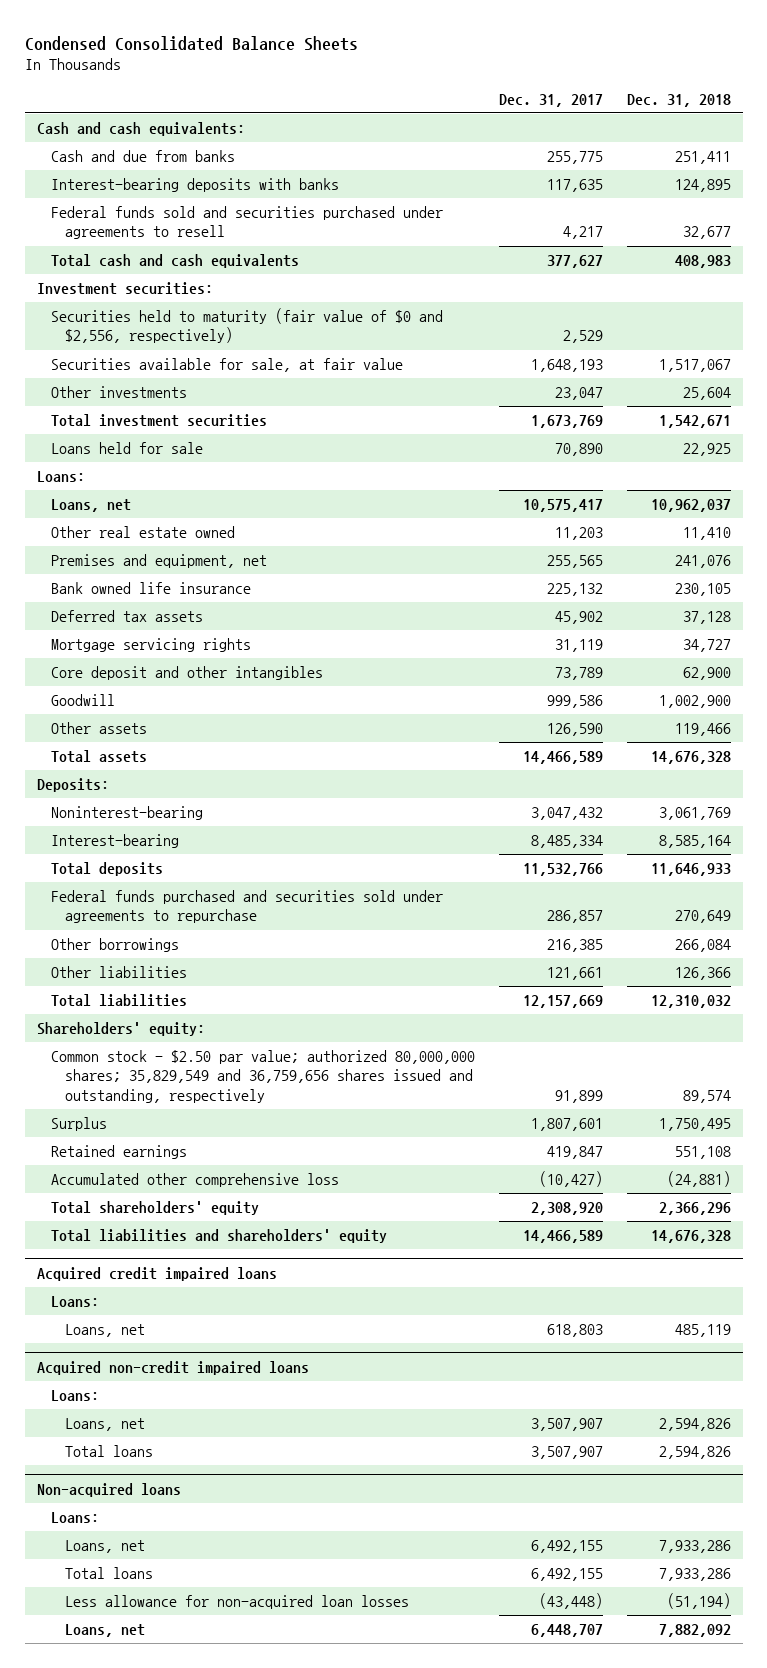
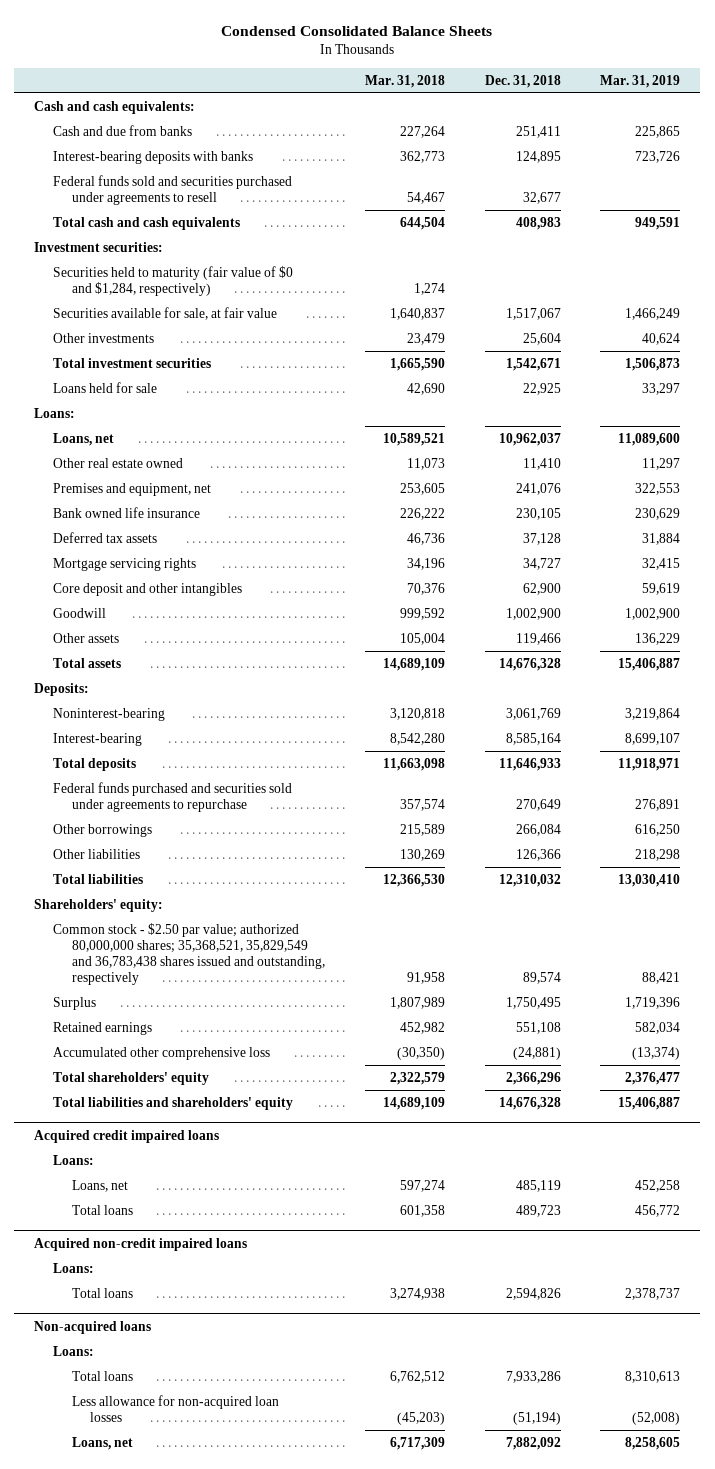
[498,93,603,107] Dec. 31, 2017 -> none
none -> [364,74,445,88] Mar. 31, 2018
none -> [600,74,681,88] Mar. 31, 2019
[50,308,443,344] Securities held to maturity (fair value of $0 and $2,556, respectively) -> [53,265,294,296] Securities held to maturity (fair value of $0 and $1,284, respectively)
[50,1050,475,1103] Common stock - $2.50 par value; authorized 80,000,000 shares; 35,829,549 and 36,759,656 shares issued and outstanding, respectively -> [53,922,325,985] Common stock - $2.50 par value; authorized 80,000,000 shares; 35,368,521, 35,829,549 and 36,783,438 shares issued and outstanding, respectively
none -> [71,1204,133,1215] Total loans
[64,1418,145,1432] Loans, net -> none
[64,1540,145,1554] Loans, net -> none

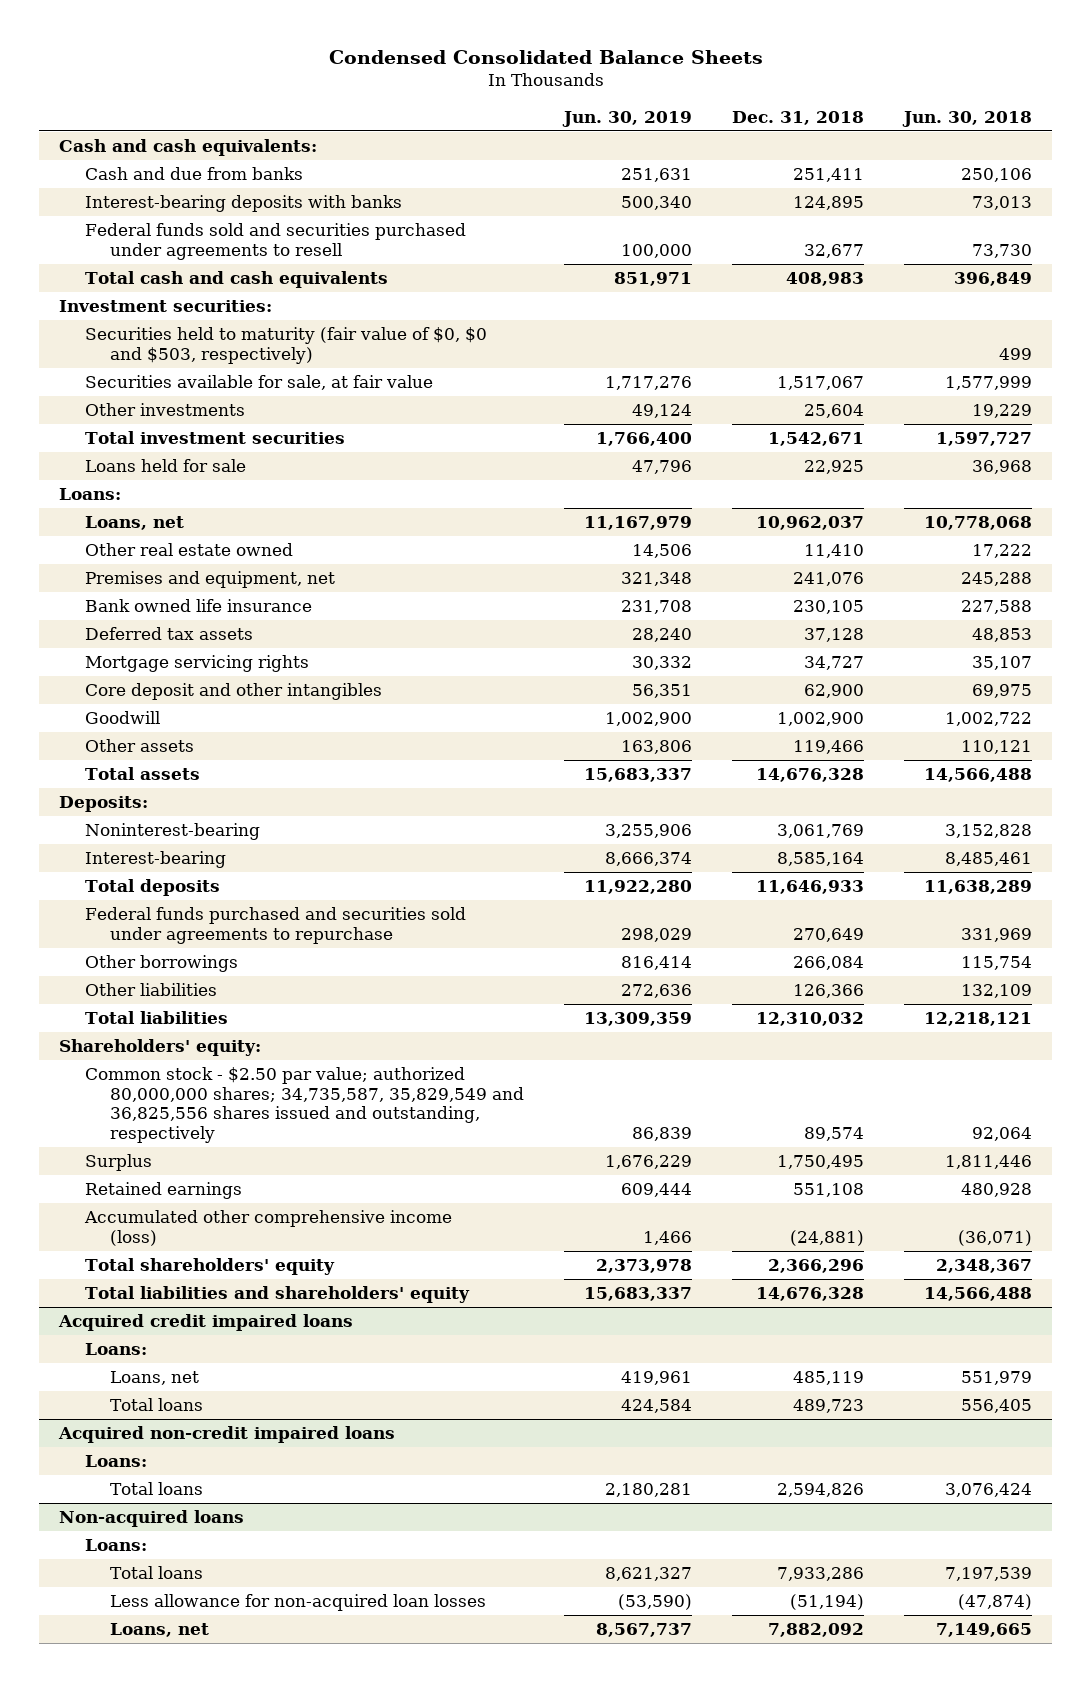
[364,74,445,88] Mar. 31, 2018 -> none
[600,74,681,88] Mar. 31, 2019 -> none
none -> [562,110,693,127] Jun. 30, 2019
none -> [902,110,1033,127] Jun. 30, 2018
[53,265,294,296] Securities held to maturity (fair value of $0 and $1,284, respectively) -> [84,326,487,364] Securities held to maturity (fair value of $0, $0 and $503, respectively)
[53,922,325,985] Common stock - $2.50 par value; authorized 80,000,000 shares; 35,368,521, 35,829,549 and 36,783,438 shares issued and outstanding, respectively -> [84,1066,525,1144] Common stock - $2.50 par value; authorized 80,000,000 shares; 34,735,587, 35,829,549 and 36,825,556 shares issued and outstanding, respectively
[53,1046,271,1060] Accumulated other comprehensive loss -> [83,1209,452,1246] Accumulated other comprehensive income (loss)

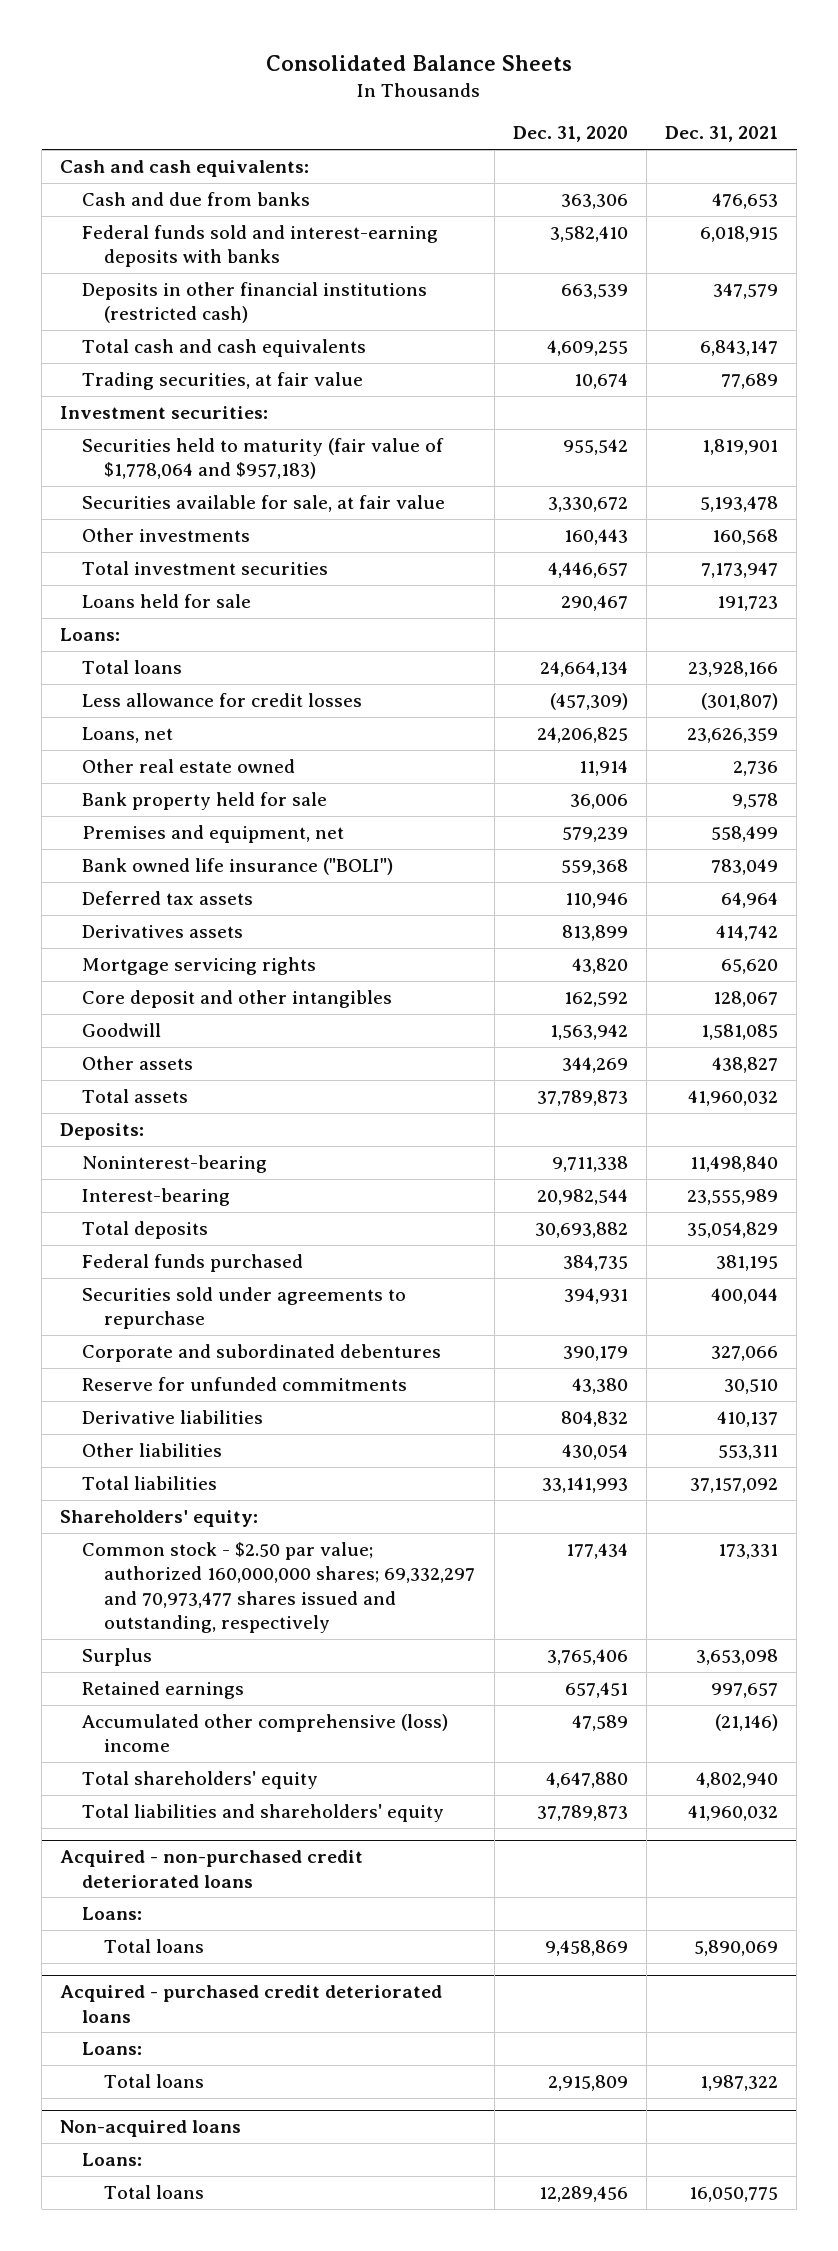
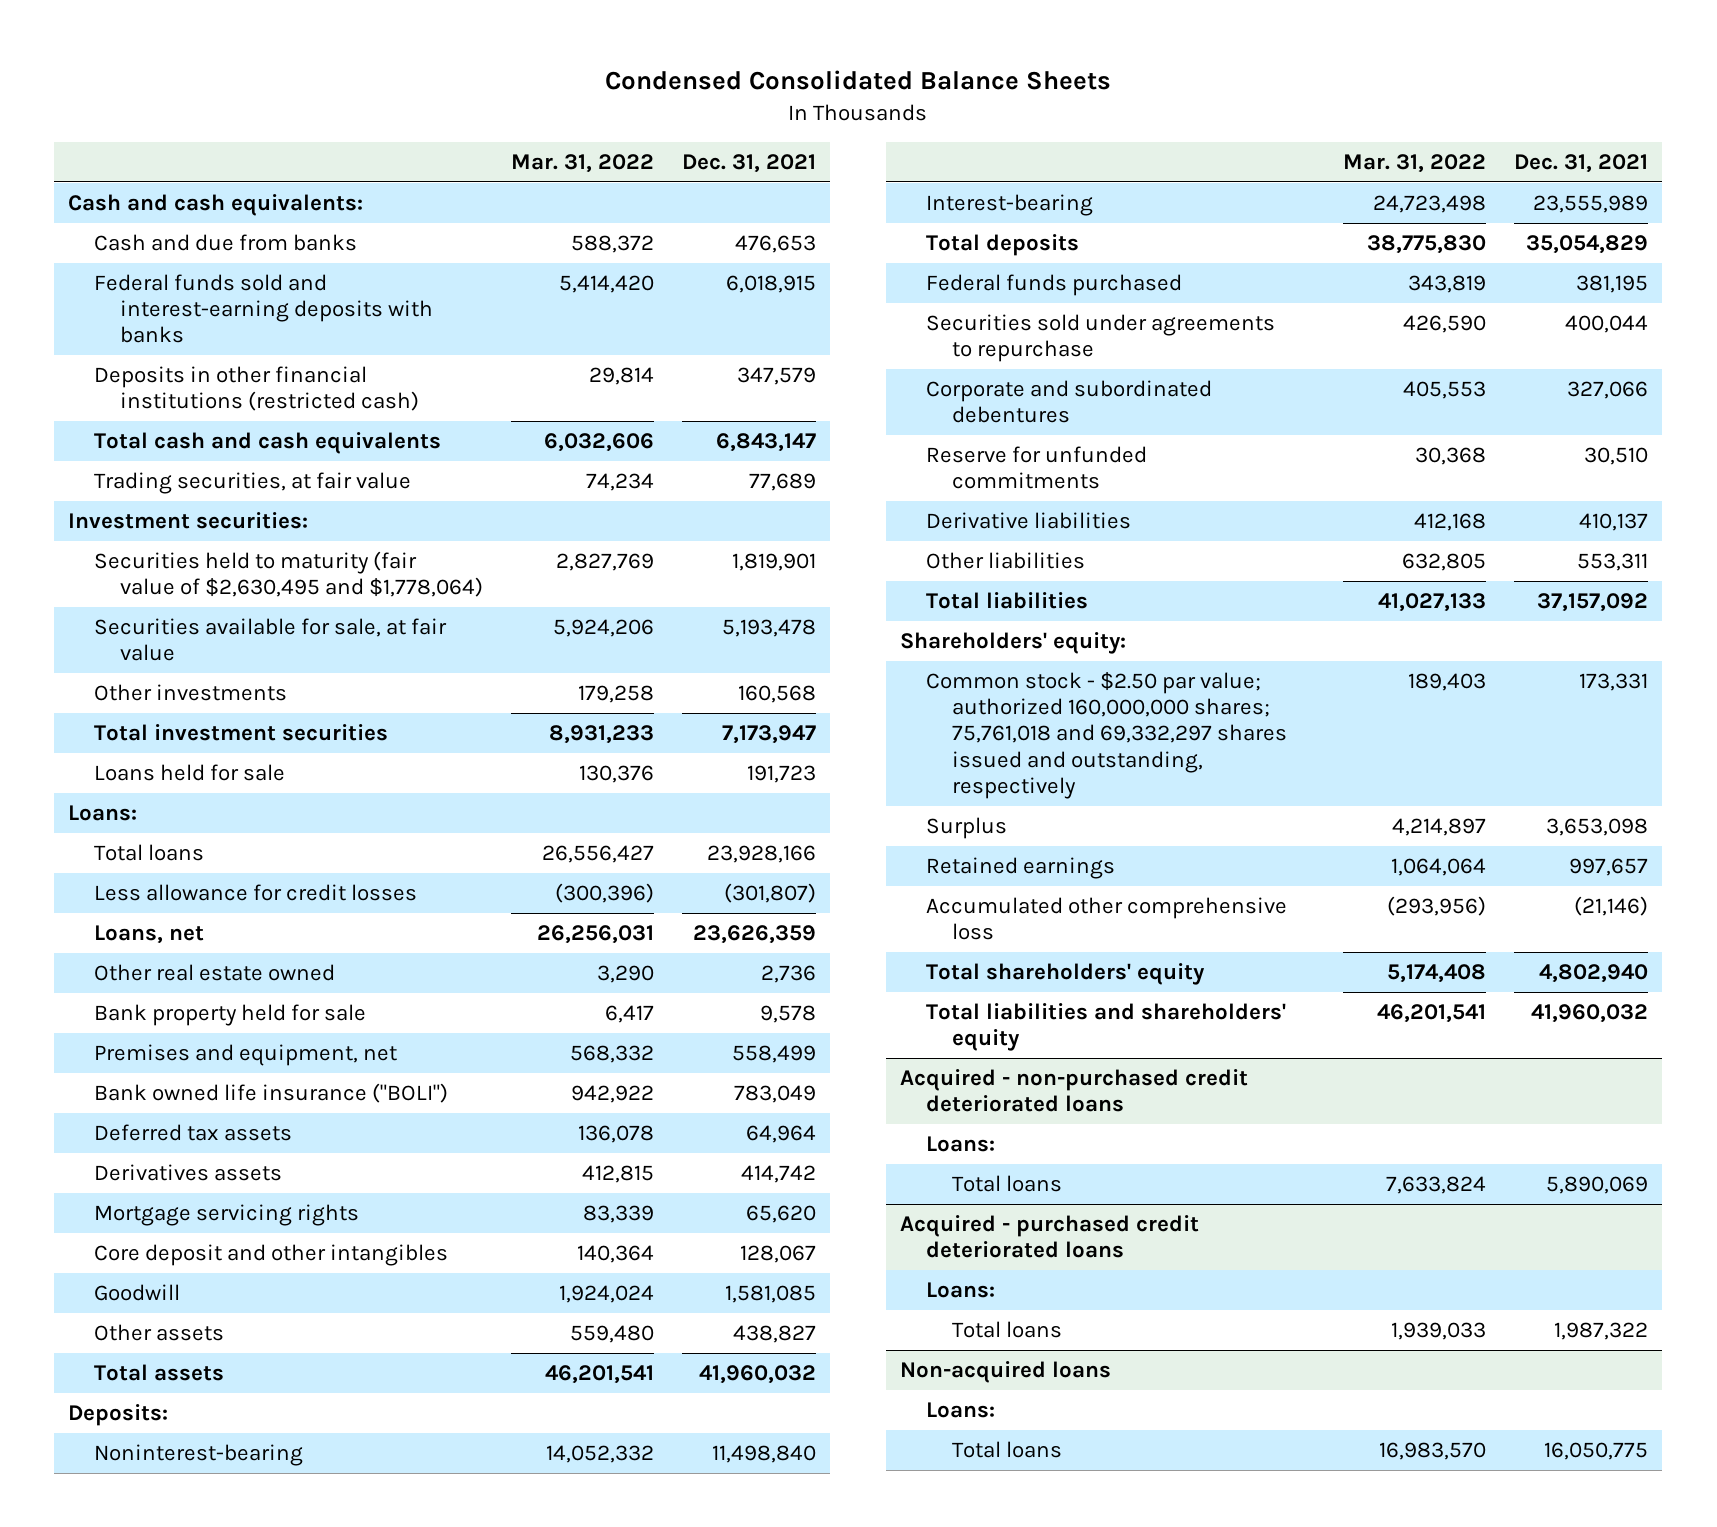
[266,55,573,72] Consolidated Balance Sheets -> [605,70,1112,91] Condensed Consolidated Balance Sheets
[512,126,628,143] Dec. 31, 2020 -> none
none -> [511,154,655,174] Mar. 31, 2022
[82,437,445,480] Securities held to maturity (fair value of $1,778,064 and $957,183) -> [94,550,484,598] Securities held to maturity (fair value of $2,630,495 and $1,778,064)
[82,1541,476,1634] Common stock - $2.50 par value; authorized 160,000,000 shares; 69,332,297 and 70,973,477 shares issued and outstanding, respectively -> [926,671,1288,799] Common stock - $2.50 par value; authorized 160,000,000 shares; 75,761,018 and 69,332,297 shares issued and outstanding, respectively
[82,1713,449,1753] Accumulated other comprehensive (loss) income -> [926,896,1288,941] Accumulated other comprehensive loss

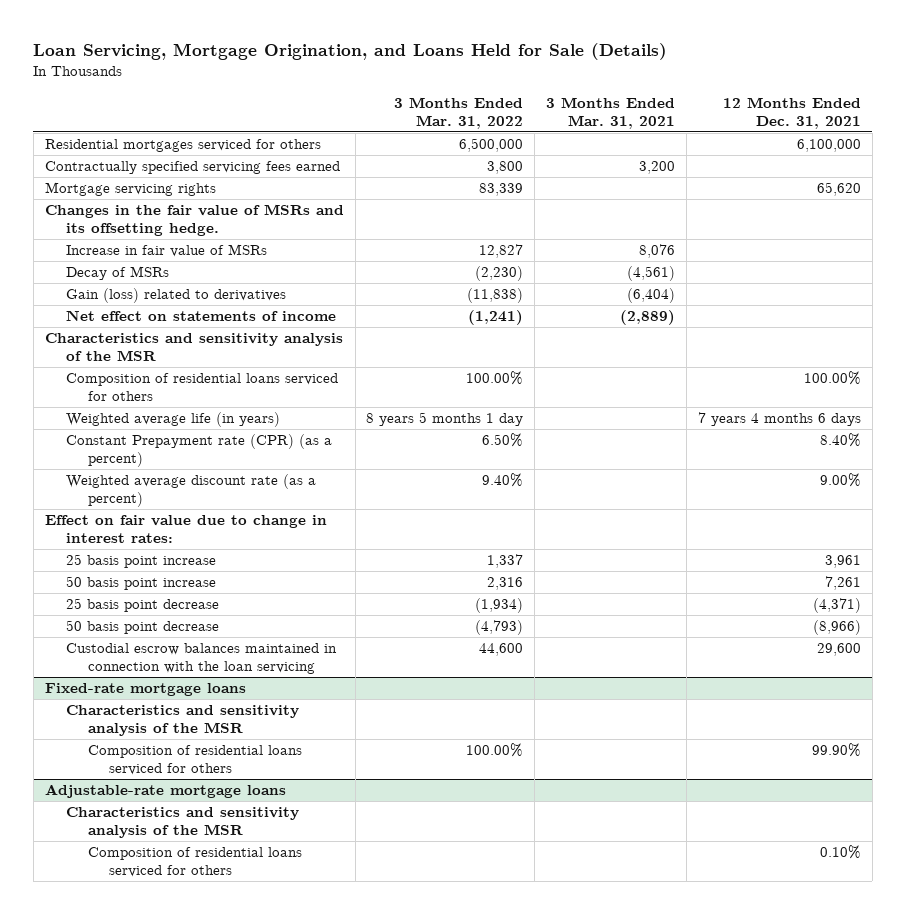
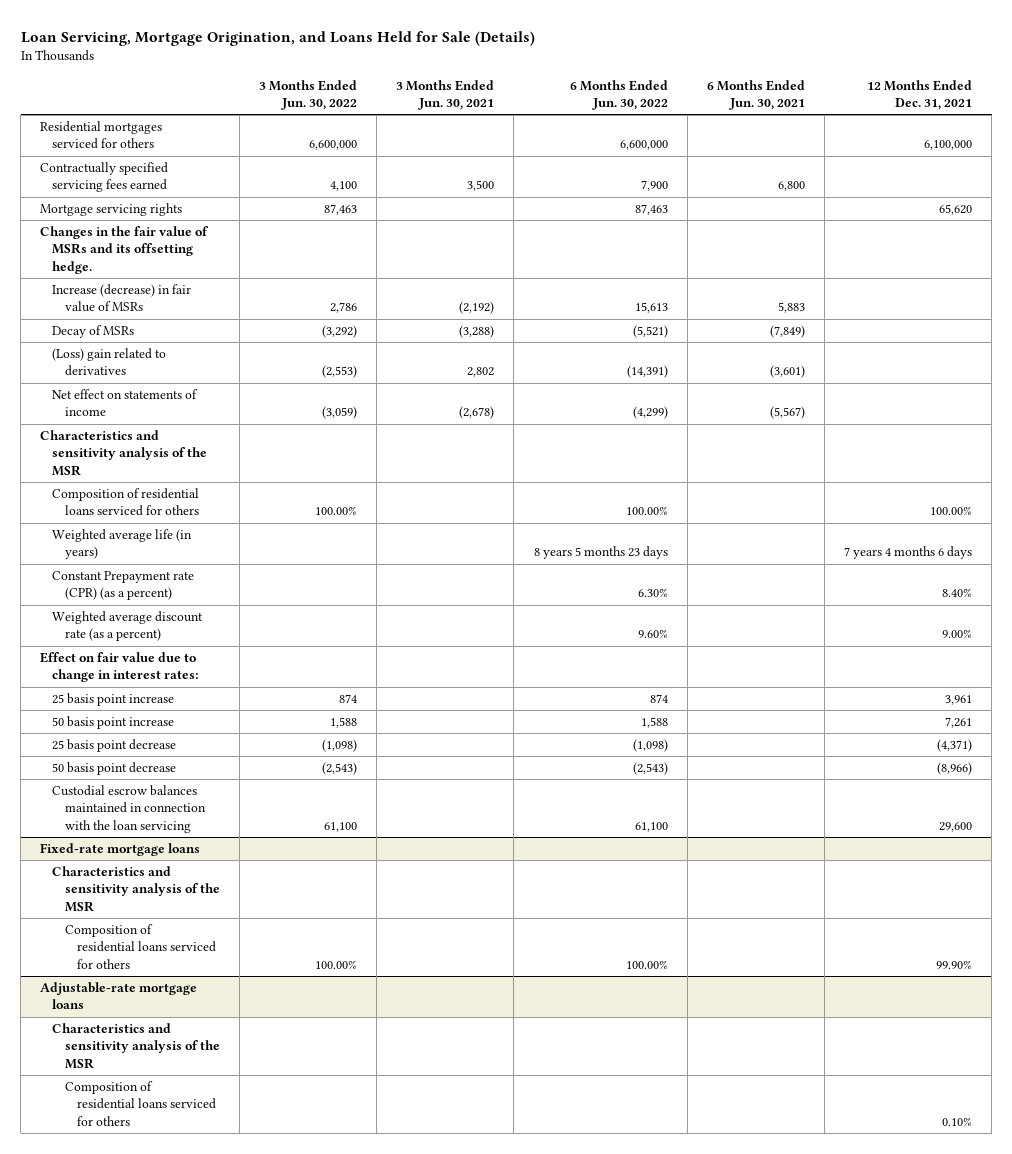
[394,96,524,129] 3 Months Ended Mar. 31, 2022 -> none
[546,96,676,129] 3 Months Ended Mar. 31, 2021 -> none
none -> [258,79,357,111] 3 Months Ended Jun. 30, 2022
none -> [396,79,495,111] 3 Months Ended Jun. 30, 2021
none -> [569,79,668,111] 6 Months Ended Jun. 30, 2022
none -> [706,79,805,111] 6 Months Ended Jun. 30, 2021
[66,244,268,258] Increase in fair value of MSRs -> [52,283,192,313] Increase (decrease) in fair value of MSRs
[66,288,287,304] Gain (loss) related to derivatives -> [52,347,167,377] (Loss) gain related to derivatives

